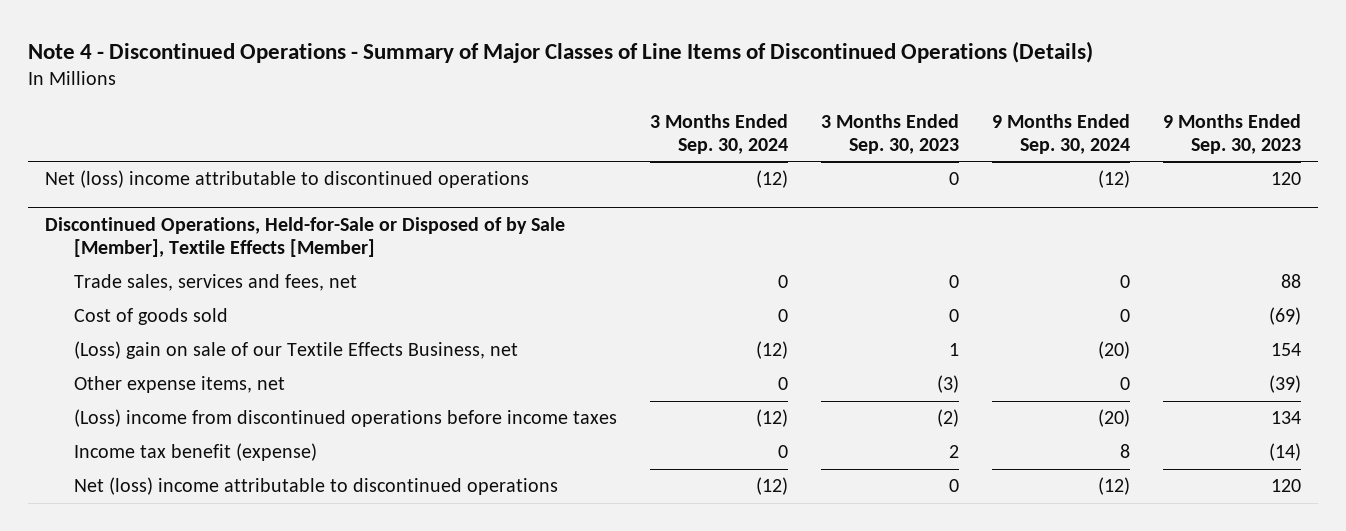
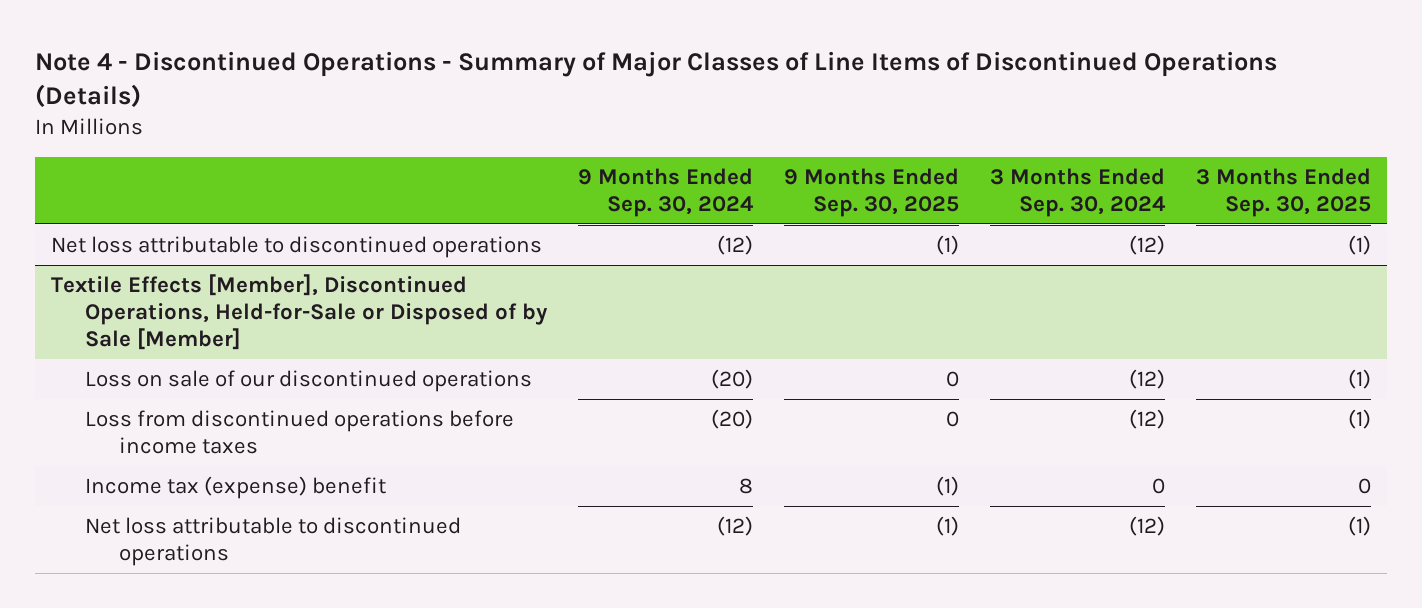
[820,113,959,154] 3 Months Ended Sep. 30, 2023 -> none
[1163,113,1302,154] 9 Months Ended Sep. 30, 2023 -> none
none -> [784,167,960,217] 9 Months Ended Sep. 30, 2025
none -> [1196,167,1372,217] 3 Months Ended Sep. 30, 2025
[73,274,357,292] Trade sales, services and fees, net -> none
[73,308,228,326] Cost of goods sold -> none
[73,376,285,394] Other expense items, net -> none
[44,170,529,189] Net (loss) income attributable to discontinued operations -> [50,236,542,259] Net loss attributable to discontinued operations
[44,216,565,258] Discontinued Operations, Held-for-Sale or Disposed of by Sale [Member], Textile Effects [Member] -> [50,274,548,350] Textile Effects [Member], Discontinued Operations, Held-for-Sale or Disposed of by Sale [Member]
[73,341,518,360] (Loss) gain on sale of our Textile Effects Business, net -> [84,370,532,393] Loss on sale of our discontinued operations
[73,409,617,428] (Loss) income from discontinued operations before income taxes -> [84,410,514,454] Loss from discontinued operations before income taxes
[73,443,317,462] Income tax benefit (expense) -> [84,476,386,500] Income tax (expense) benefit
[73,477,558,496] Net (loss) income attributable to discontinued operations -> [84,517,461,566] Net loss attributable to discontinued operations

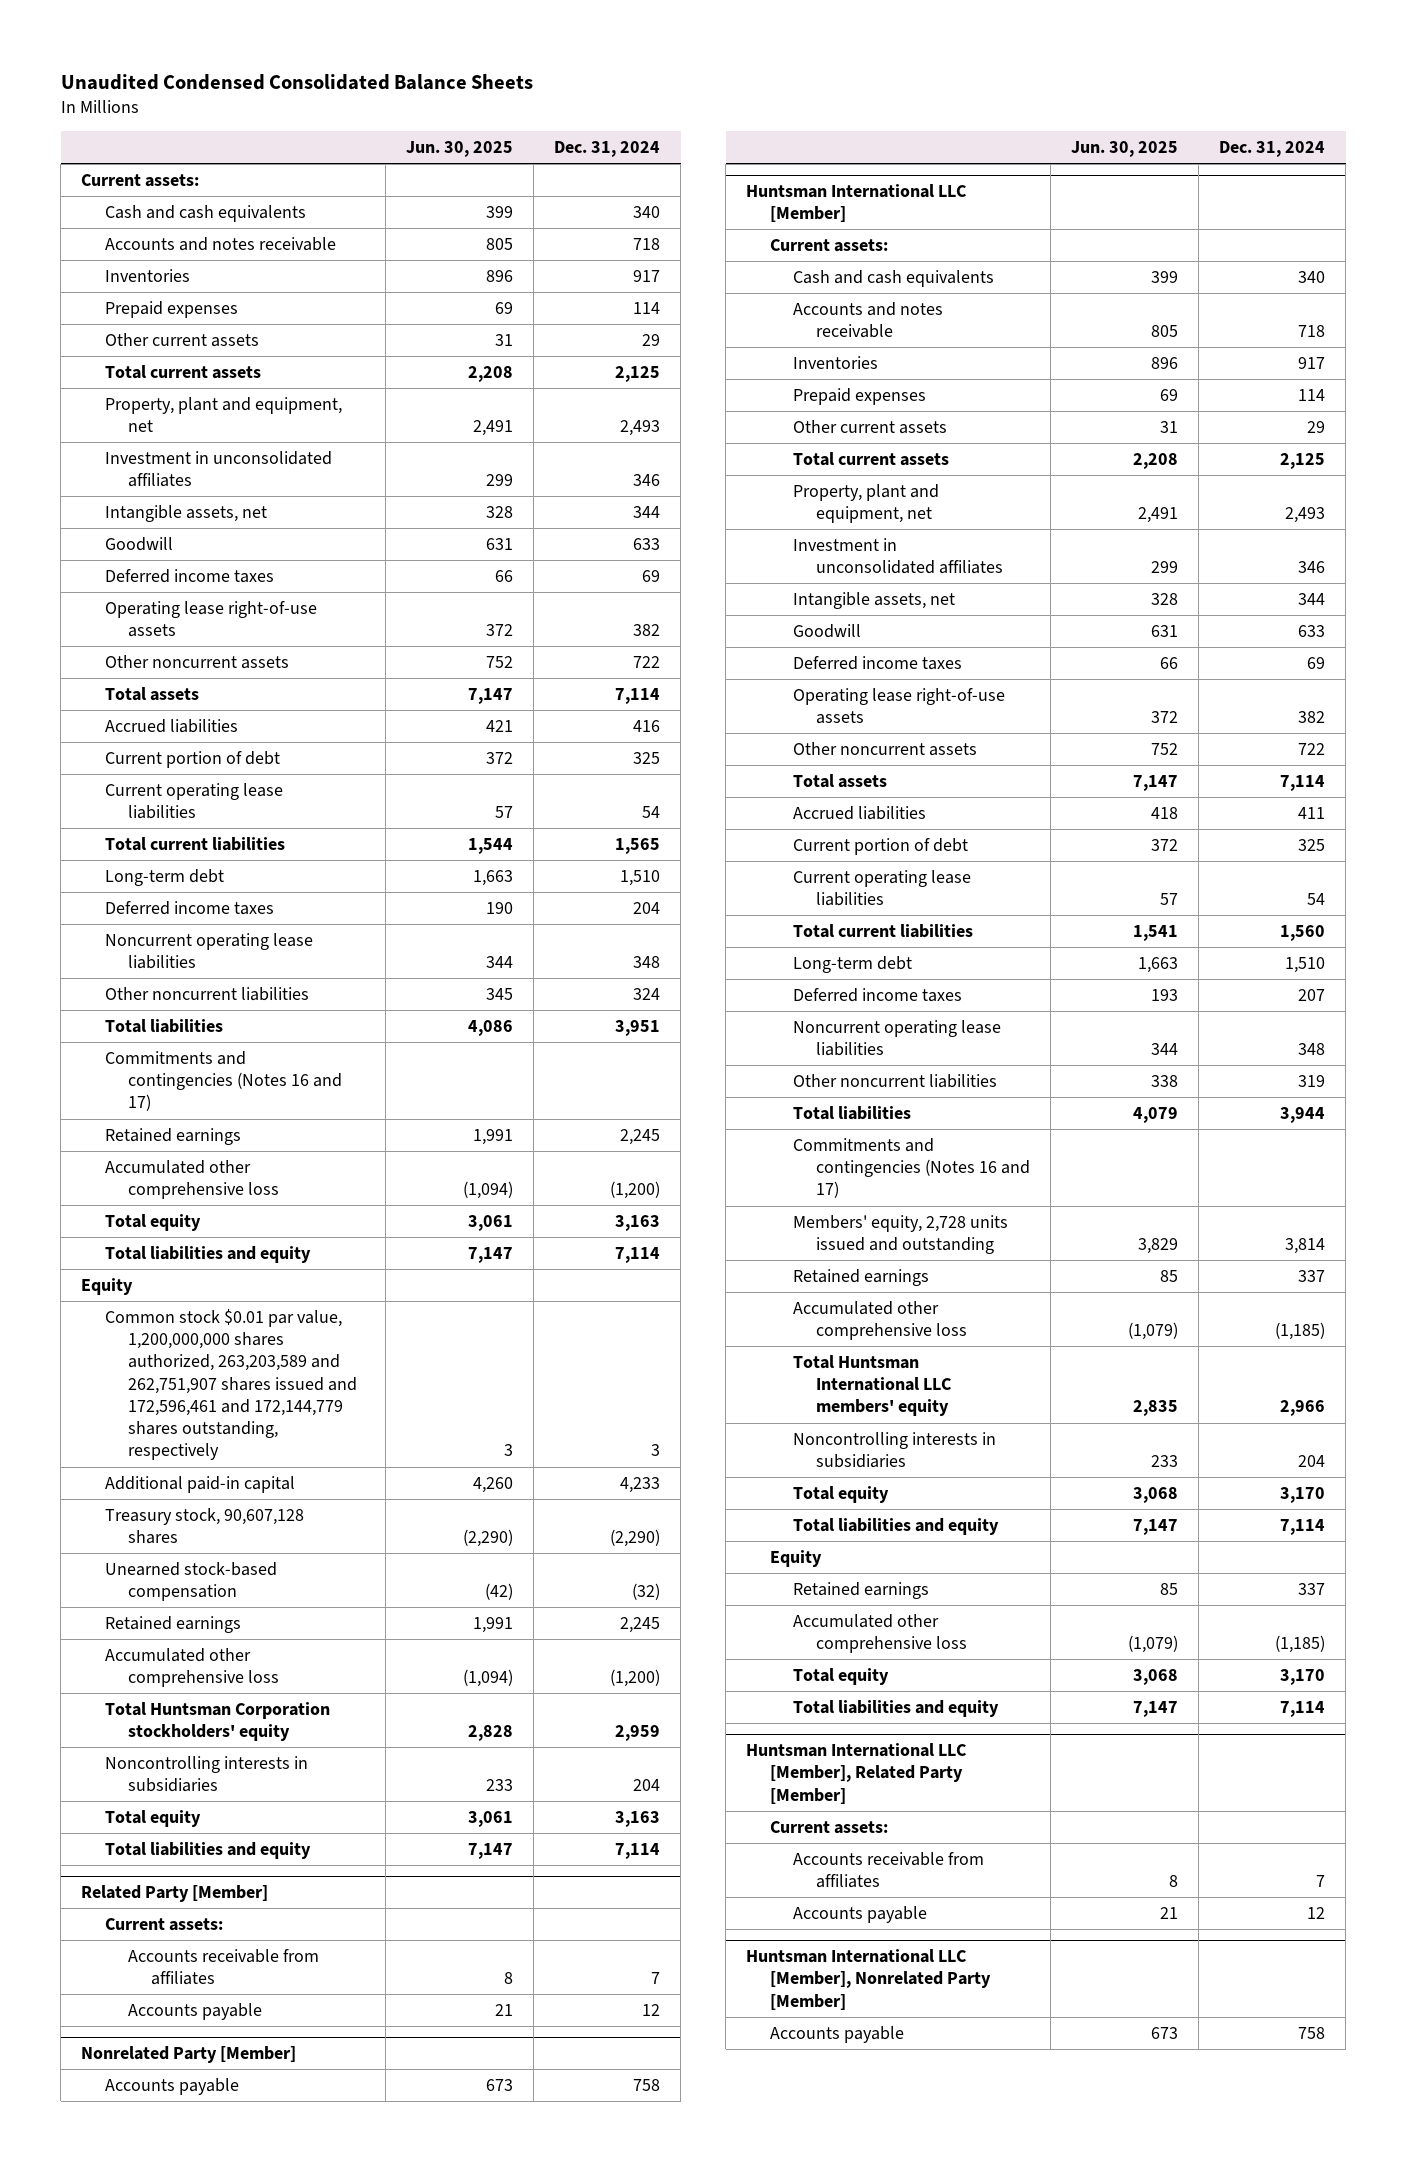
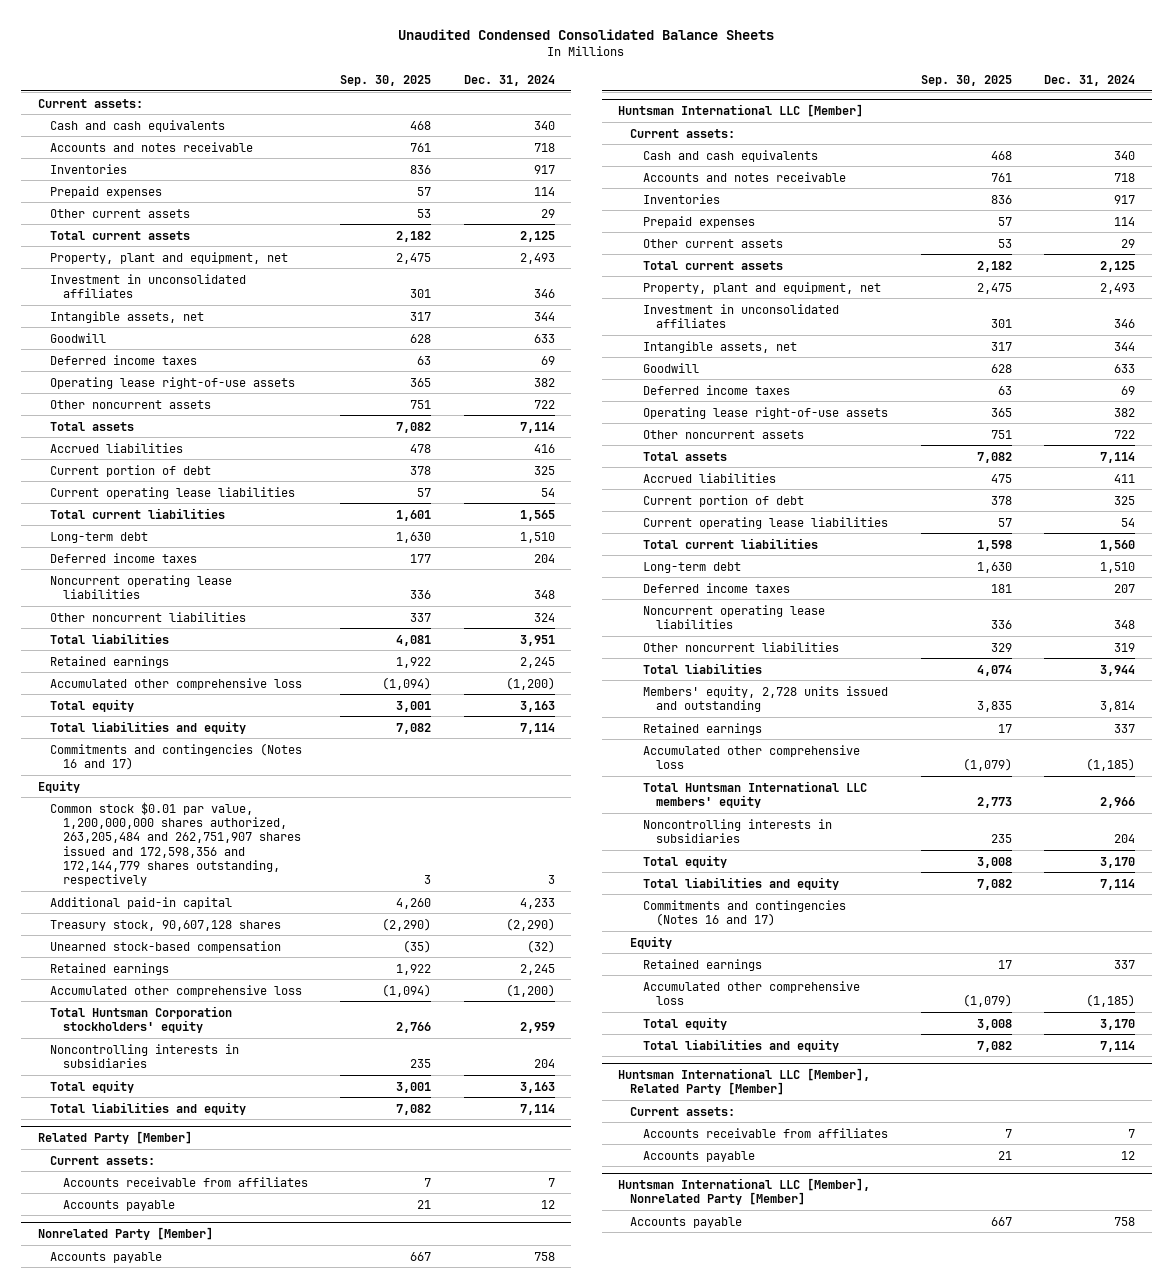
[406,140,514,157] Jun. 30, 2025 -> none
none -> [340,74,432,86] Sep. 30, 2025
[104,1050,342,1112] Commitments and contingencies (Notes 16 and 17) -> [50,742,303,770] Commitments and contingencies (Notes 16 and 17)
[104,1308,357,1461] Common stock $0.01 par value, 1,200,000,000 shares authorized, 263,203,589 and 262,751,907 shares issued and 172,596,461 and 172,144,779 shares outstanding, respectively -> [50,801,301,887] Common stock $0.01 par value, 1,200,000,000 shares authorized, 263,205,484 and 262,751,907 shares issued and 172,598,356 and 172,144,779 shares outstanding, respectively
[792,1137,1031,1199] Commitments and contingencies (Notes 16 and 17) -> [642,899,846,926] Commitments and contingencies (Notes 16 and 17)

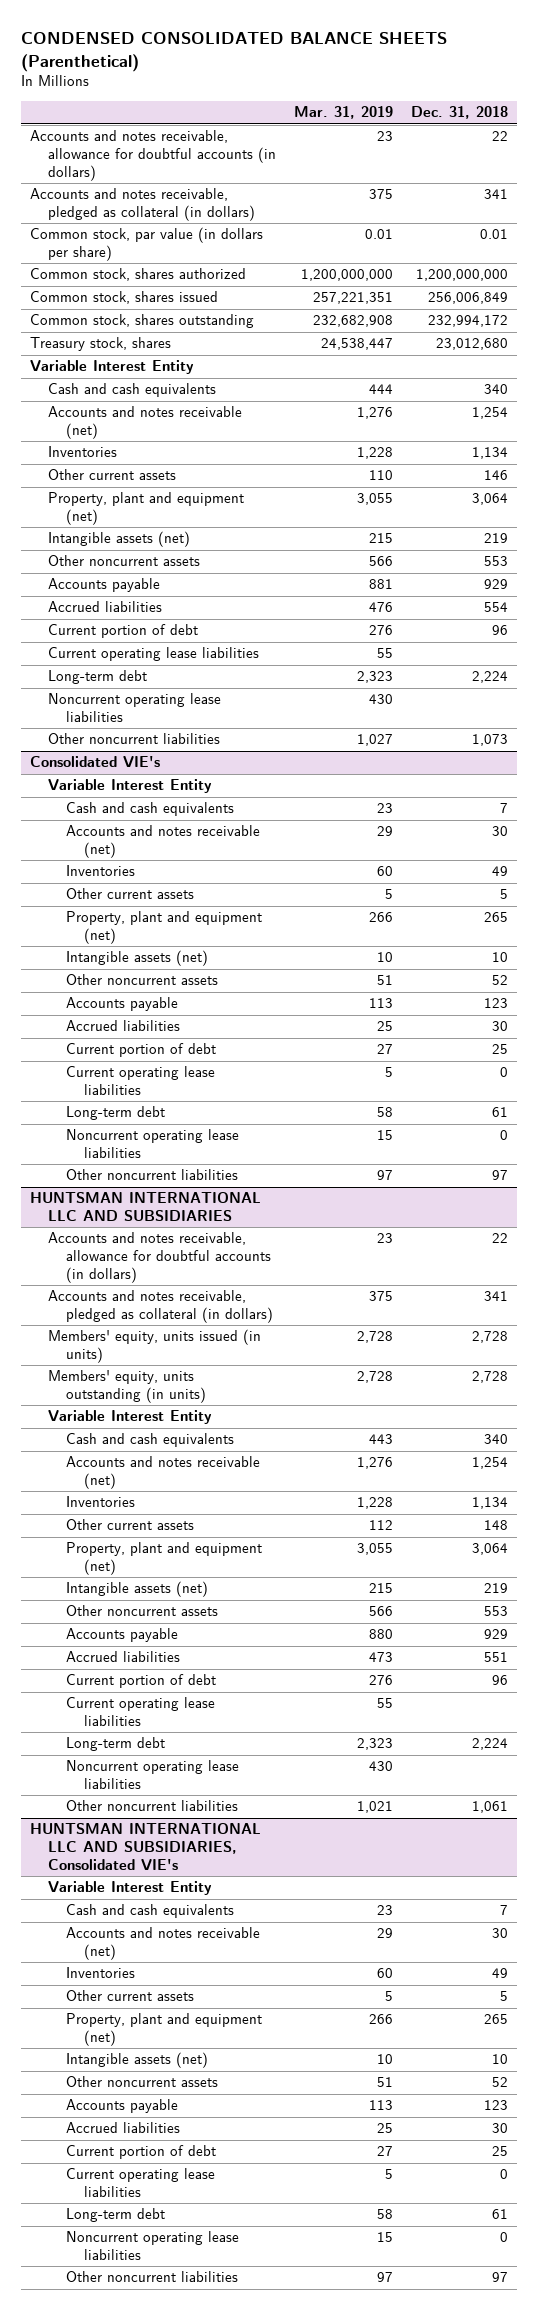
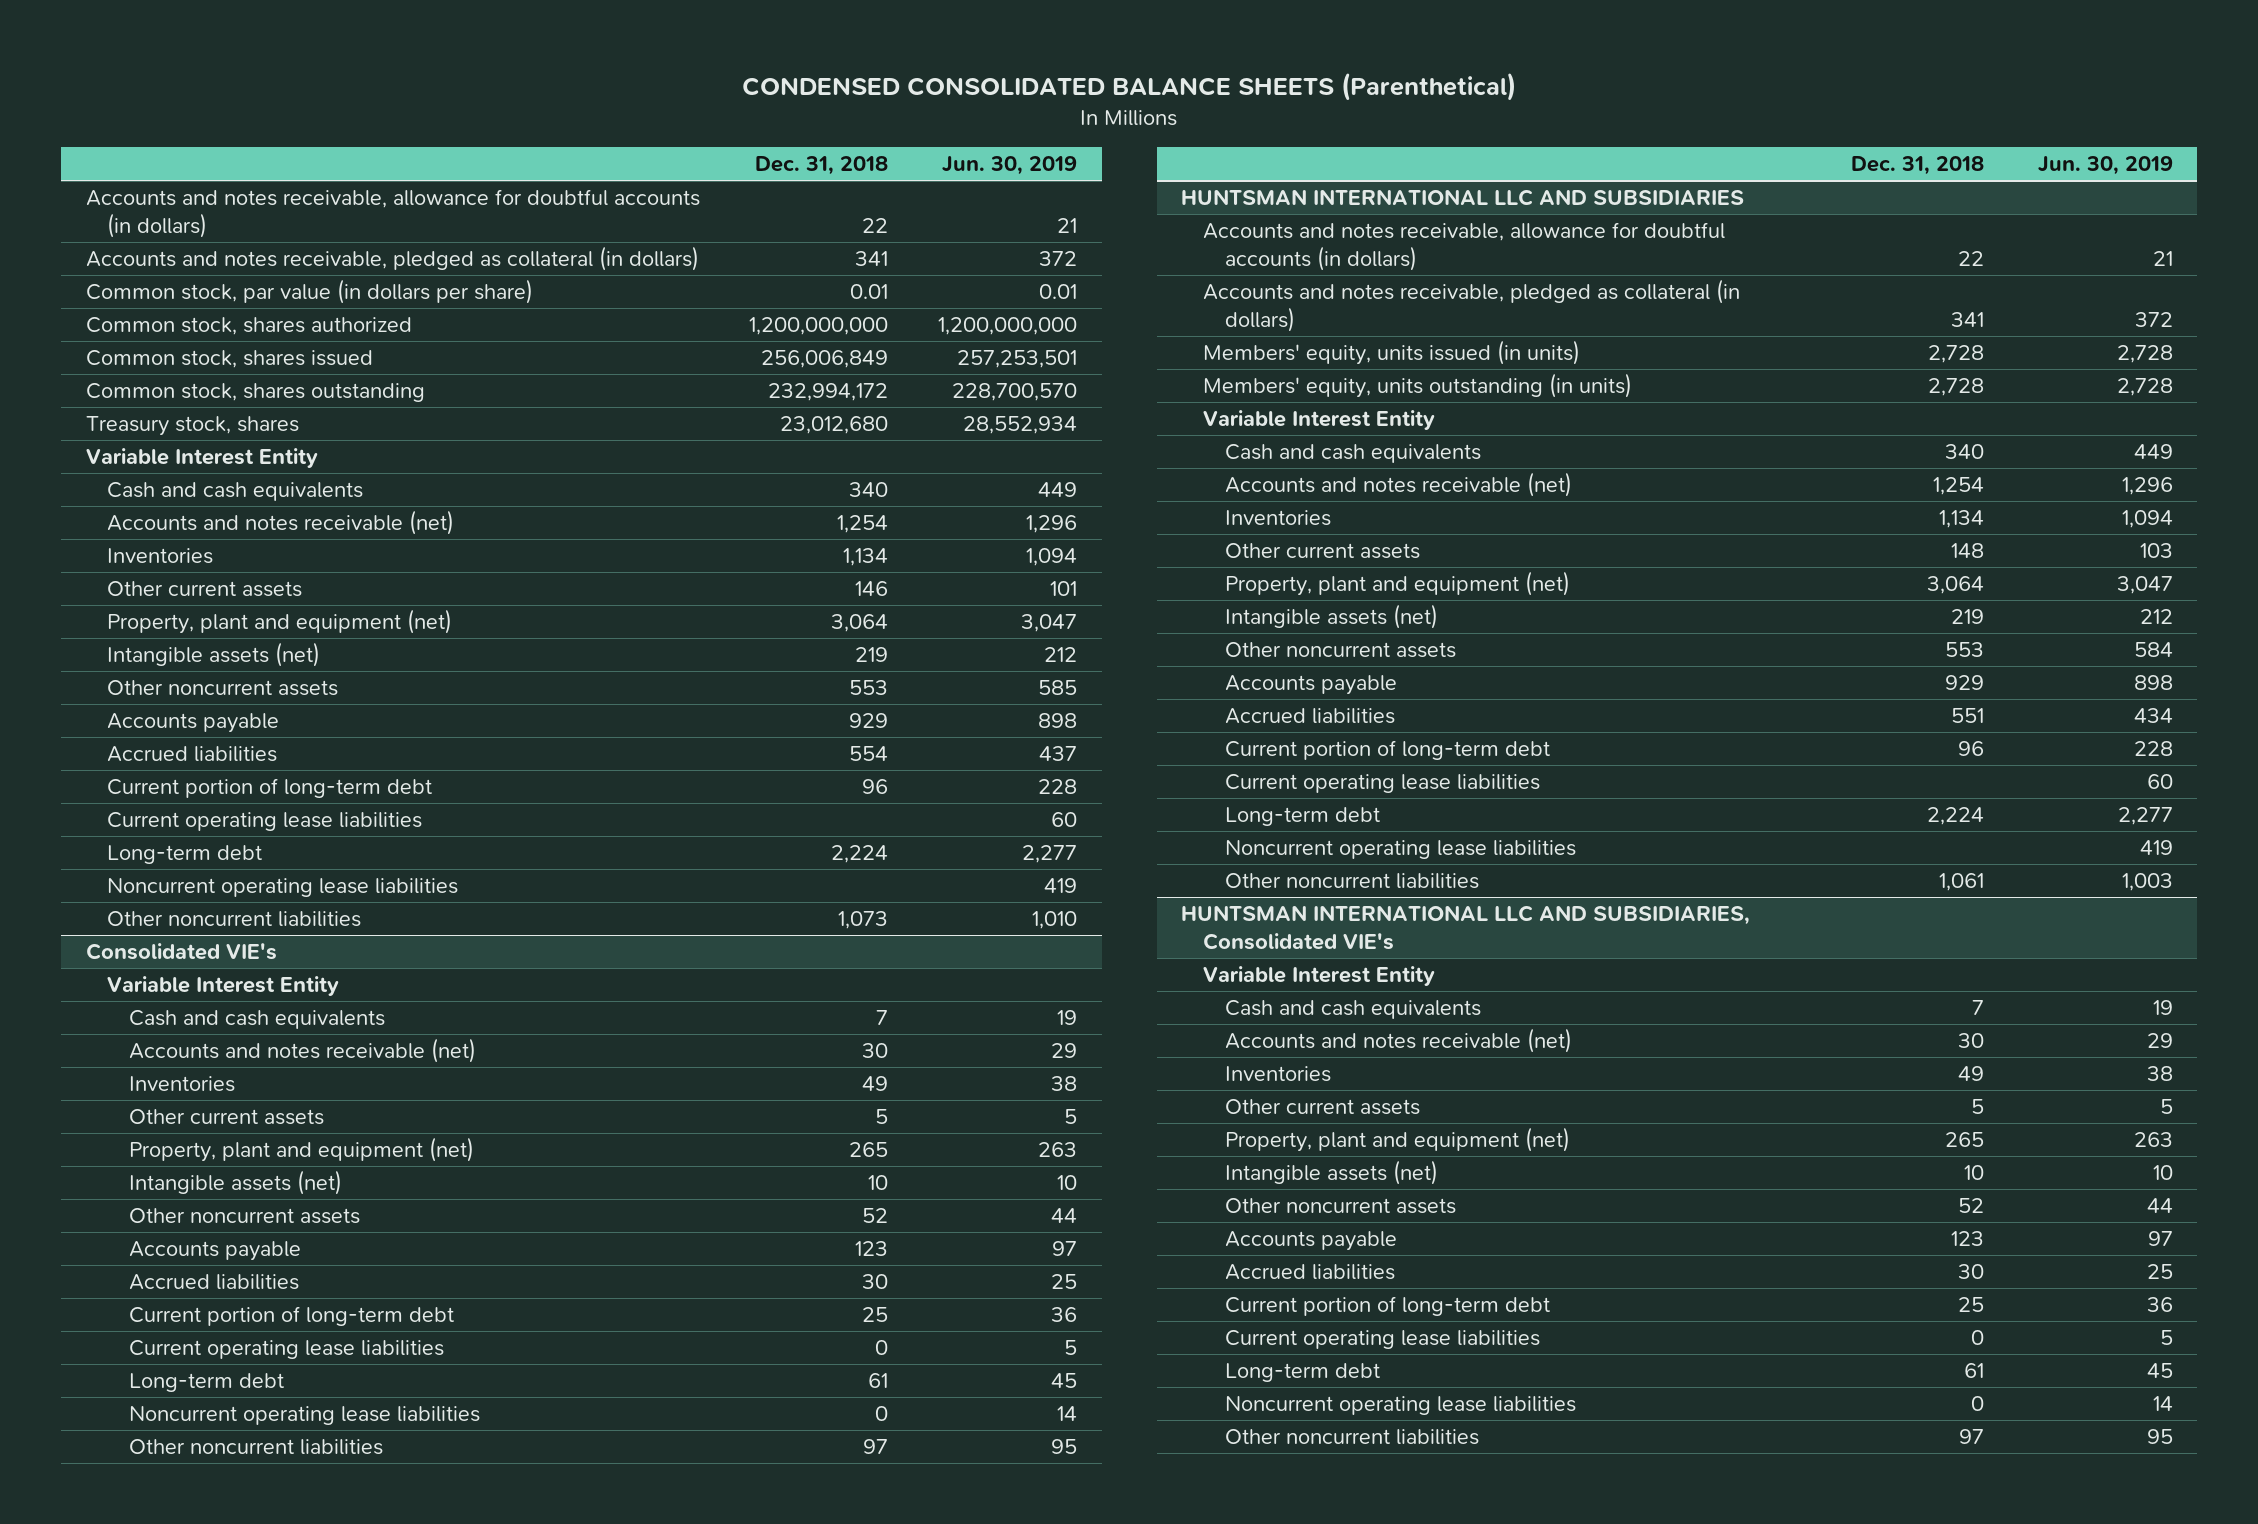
[294,106,394,120] Mar. 31, 2019 -> none
none -> [941,156,1077,176] Jun. 30, 2019
[48,624,199,639] Current portion of debt -> [107,778,433,799] Current portion of long-term debt
[66,1043,217,1058] Current portion of debt -> [129,1306,455,1327] Current portion of long-term debt
[66,1674,217,1689] Current portion of debt -> [1224,740,1550,761] Current portion of long-term debt
[66,2145,217,2160] Current portion of debt -> [1224,1296,1550,1317] Current portion of long-term debt

